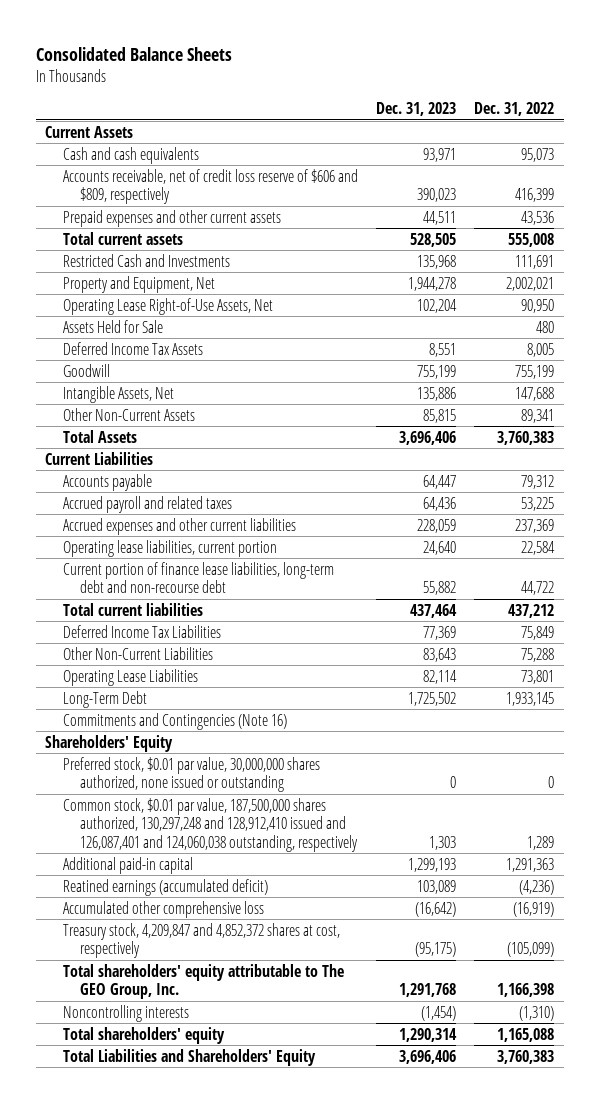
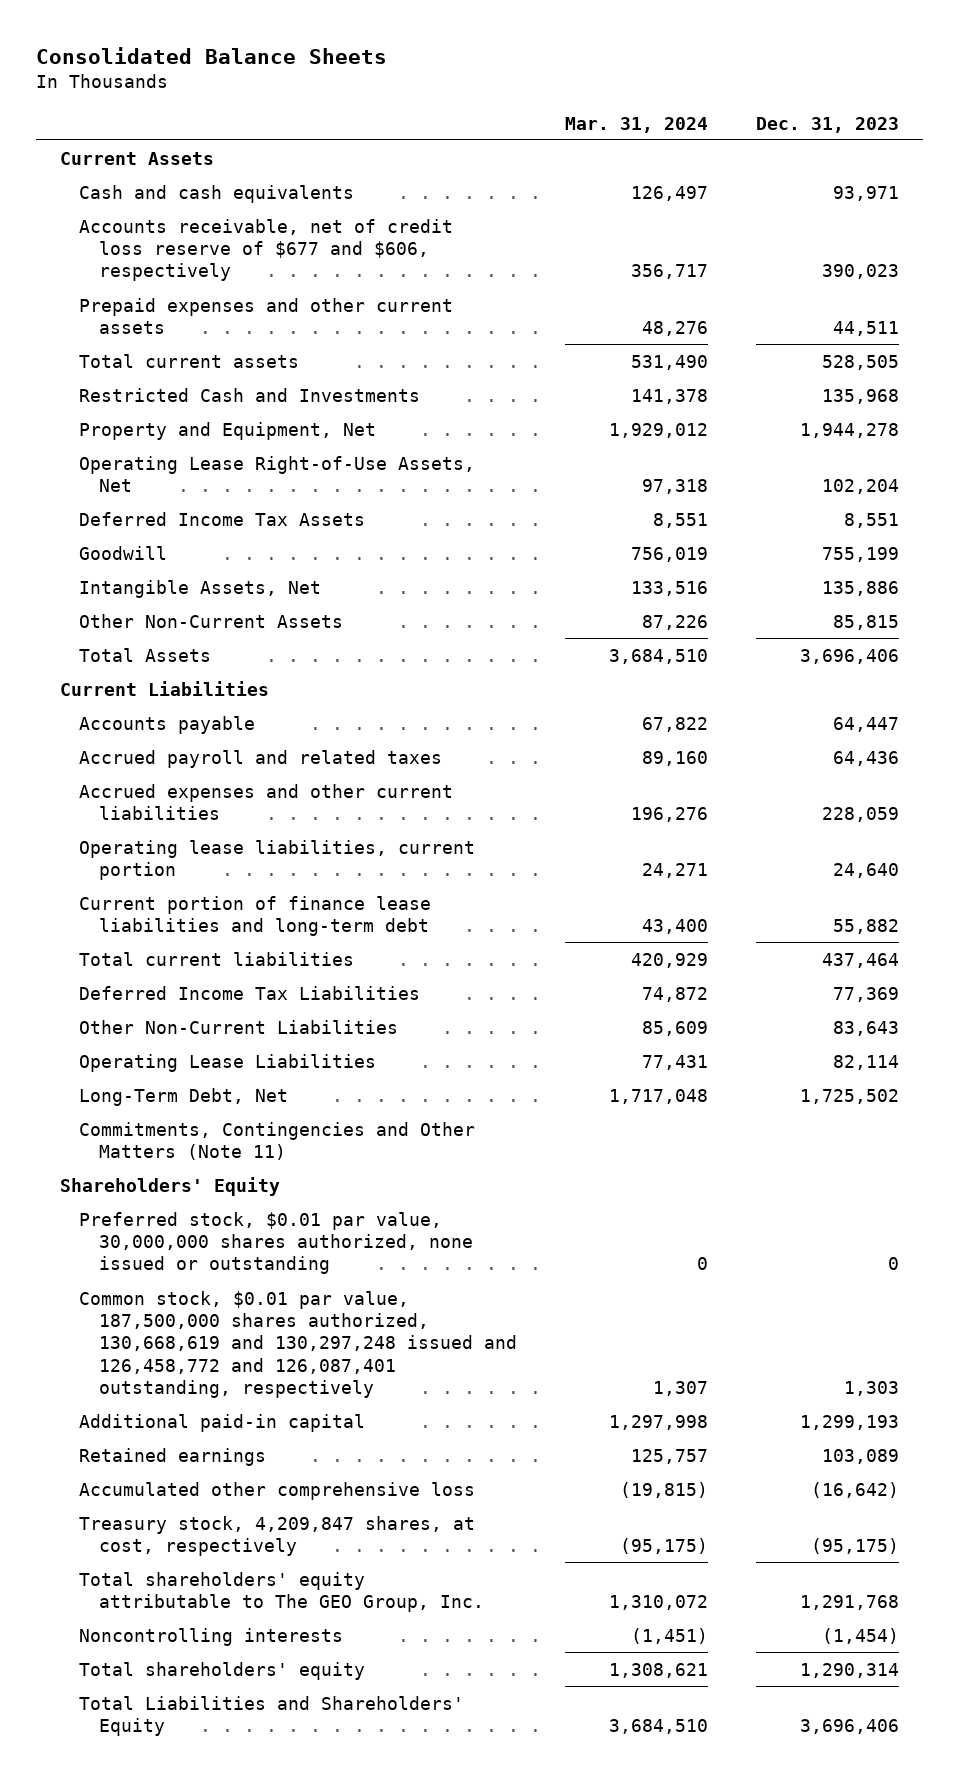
[474,102,555,117] Dec. 31, 2022 -> none
none -> [564,116,708,133] Mar. 31, 2024
[62,168,358,205] Accounts receivable, net of credit loss reserve of $606 and $809, respectively -> [79,218,454,282] Accounts receivable, net of credit loss reserve of $677 and $606, respectively
[62,319,163,333] Assets Held for Sale -> none
[62,561,334,594] Current portion of finance lease liabilities, long-term debt and non-recourse debt -> [79,895,432,936] Current portion of finance lease liabilities and long-term debt
[62,690,147,708] Long-Term Debt -> [79,1087,289,1106] Long-Term Debt, Net
[62,712,287,730] Commitments and Contingencies (Note 16) -> [79,1121,476,1160] Commitments, Contingencies and Other Matters (Note 11)
[62,797,358,852] Common stock, $0.01 par value, 187,500,000 shares authorized, 130,297,248 and 128,912,410 issued and 126,087,401 and 124,060,038 outstanding, respectively -> [79,1290,517,1398] Common stock, $0.01 par value, 187,500,000 shares authorized, 130,668,619 and 130,297,248 issued and 126,458,772 and 126,087,401 outstanding, respectively
[62,878,268,896] Reatined earnings (accumulated deficit) -> [79,1447,267,1466] Retained earnings
[62,922,340,959] Treasury stock, 4,209,847 and 4,852,372 shares at cost, respectively -> [79,1515,476,1556] Treasury stock, 4,209,847 shares, at cost, respectively

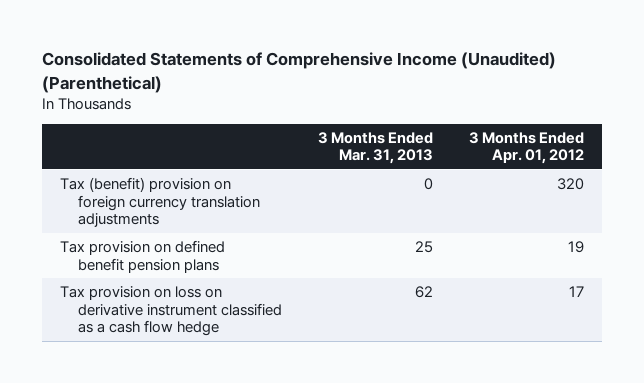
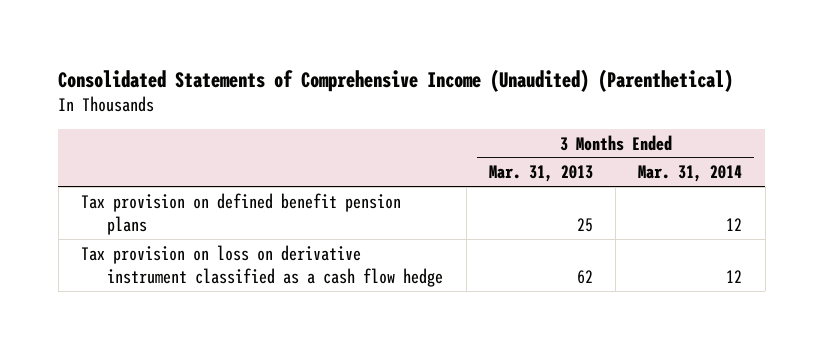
[469,131,585,165] 3 Months Ended Apr. 01, 2012 -> none
none -> [638,165,743,183] Mar. 31, 2014
[60,177,260,228] Tax (benefit) provision on foreign currency translation adjustments -> none

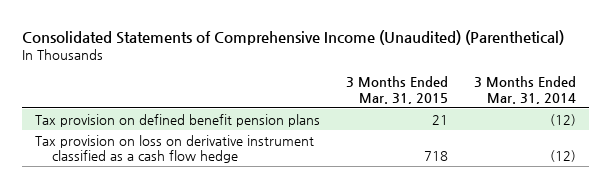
[488,165,593,183] Mar. 31, 2013 -> none
none -> [346,76,449,104] 3 Months Ended Mar. 31, 2015
[726,217,743,231] 12 -> [549,113,576,126] (12)
[726,269,743,283] 12 -> [549,150,576,163] (12)

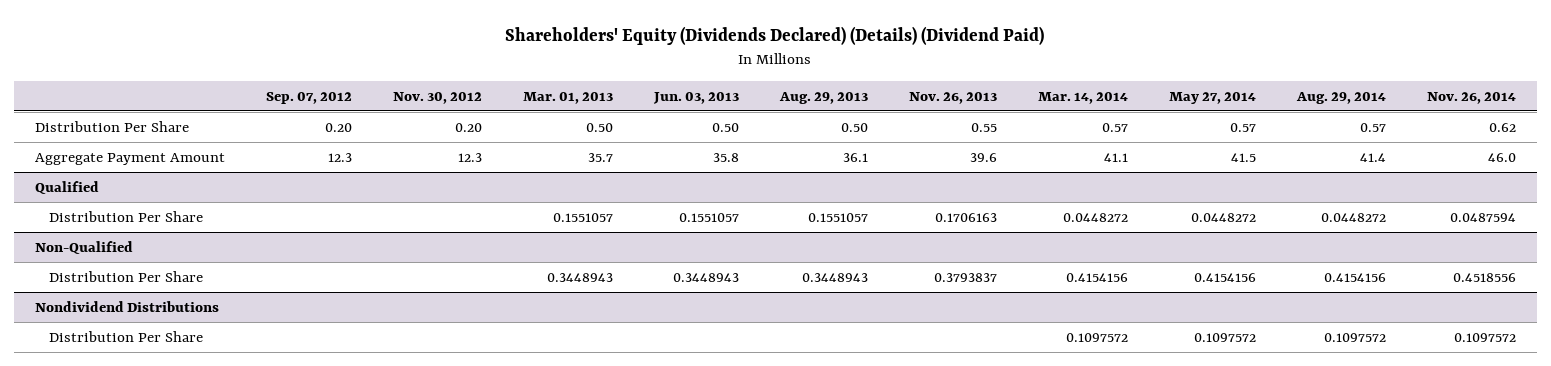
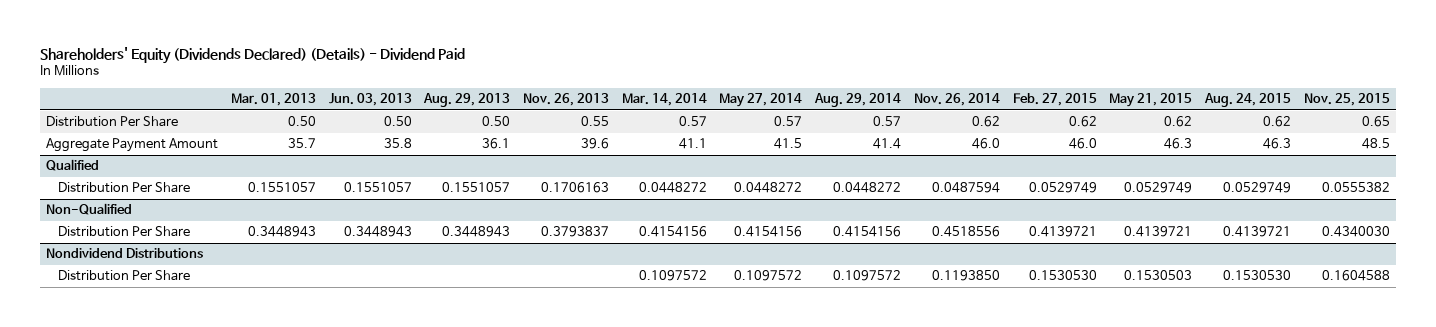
[505,25,1045,45] Shareholders' Equity (Dividends Declared) (Details) (Dividend Paid) -> [39,46,465,64] Shareholders' Equity (Dividends Declared) (Details) - Dividend Paid
[265,91,352,104] Sep. 07, 2012 -> none
[392,91,482,104] Nov. 30, 2012 -> none
none -> [1012,93,1097,107] Feb. 27, 2015
none -> [1109,93,1193,108] May 21, 2015
none -> [1204,93,1292,108] Aug. 24, 2015
none -> [1303,93,1390,107] Nov. 25, 2015
[1454,332,1517,342] 0.1097572 -> [931,270,1000,282] 0.1193850

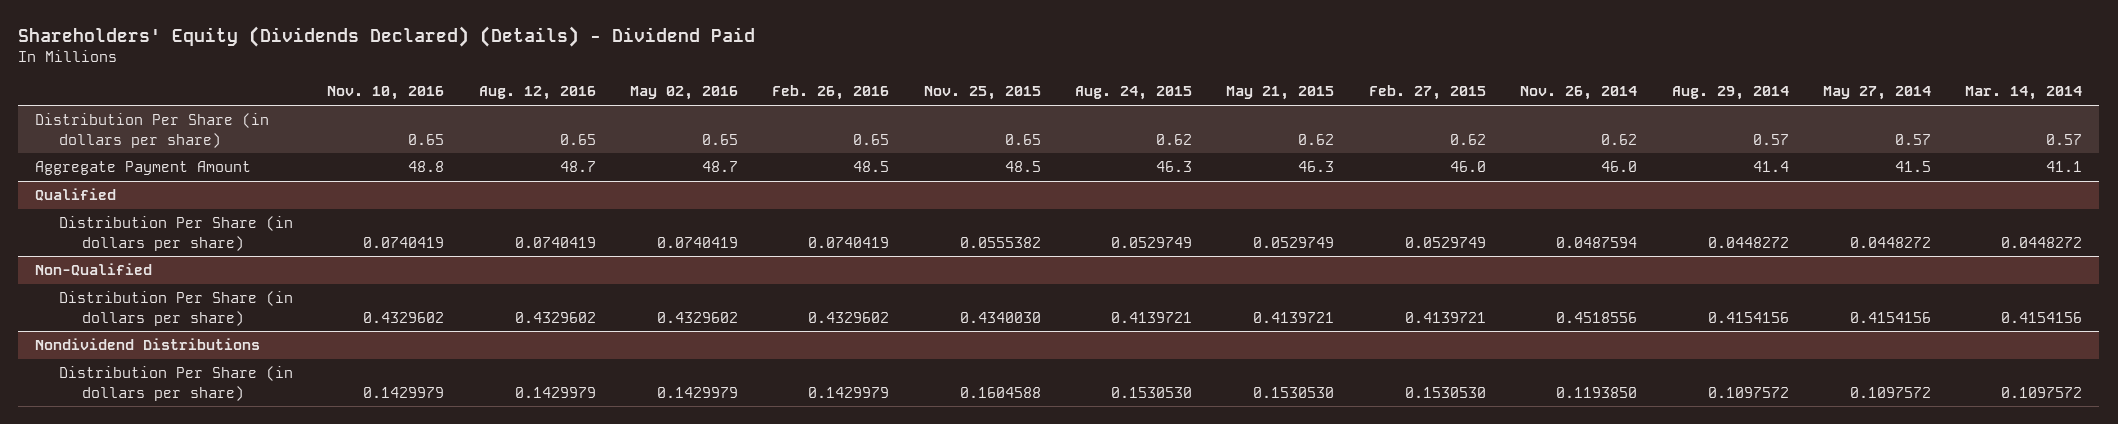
[230,93,316,107] Mar. 01, 2013 -> none
[328,93,412,107] Jun. 03, 2013 -> none
[423,93,511,108] Aug. 29, 2013 -> none
[523,93,610,107] Nov. 26, 2013 -> none
none -> [327,86,445,101] Nov. 10, 2016
none -> [478,86,596,101] Aug. 12, 2016
none -> [630,86,739,101] May 02, 2016
none -> [772,85,890,101] Feb. 26, 2016
[46,116,179,128] Distribution Per Share -> [35,113,270,148] Distribution Per Share (in dollars per share)
[57,182,190,194] Distribution Per Share -> [58,216,293,251] Distribution Per Share (in dollars per share)
[57,226,190,238] Distribution Per Share -> [58,291,293,326] Distribution Per Share (in dollars per share)
[57,270,190,282] Distribution Per Share -> [58,366,293,401] Distribution Per Share (in dollars per share)
[1124,270,1193,281] 0.1530503 -> [1253,386,1335,398] 0.1530530

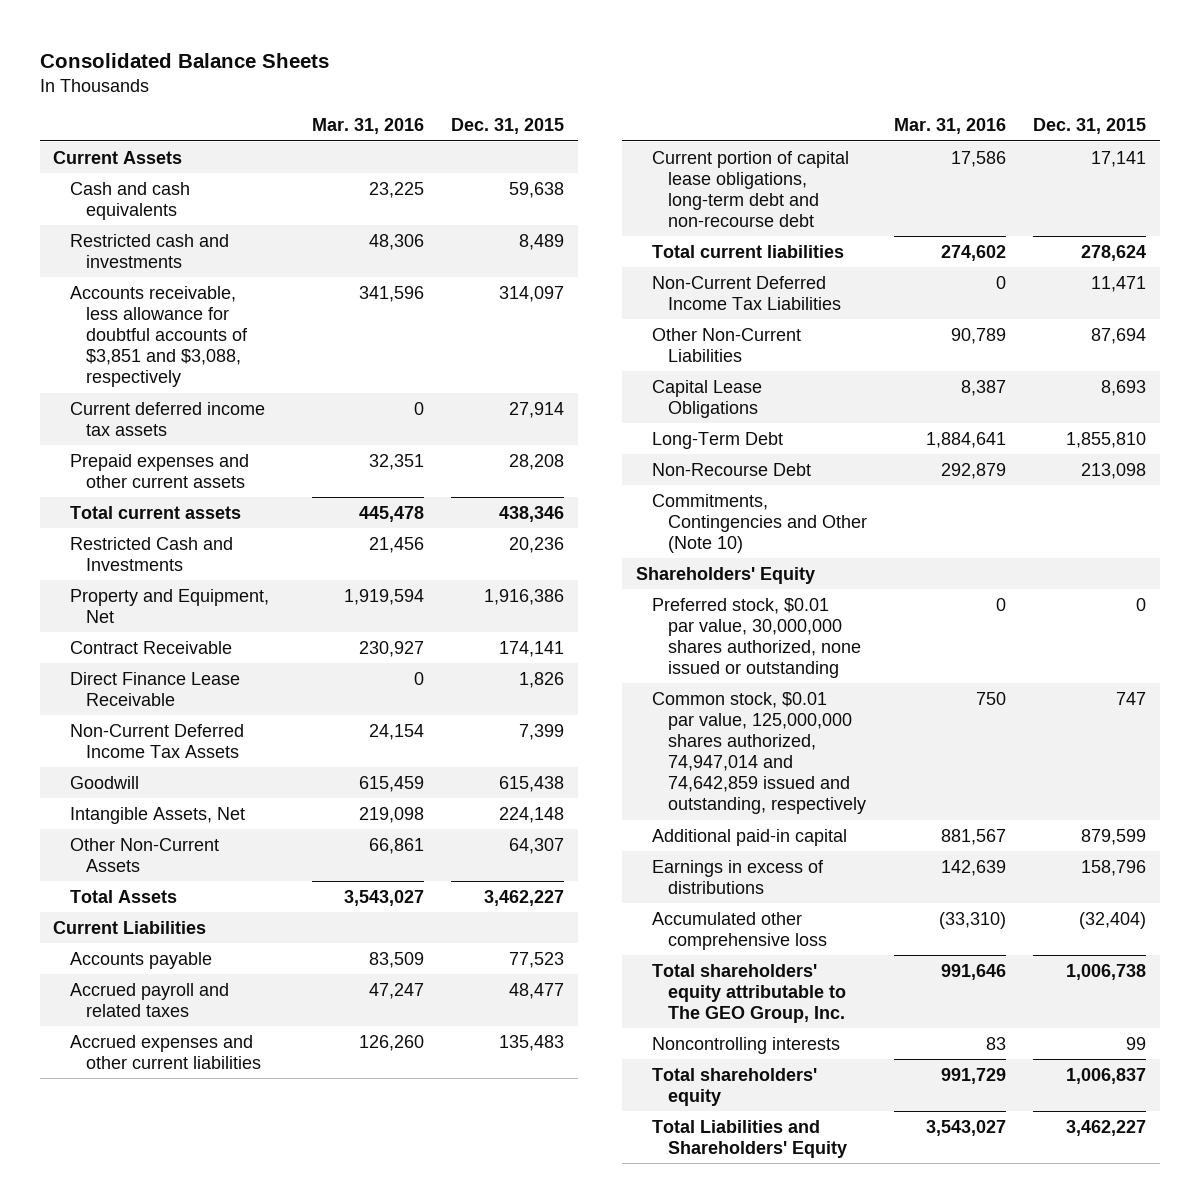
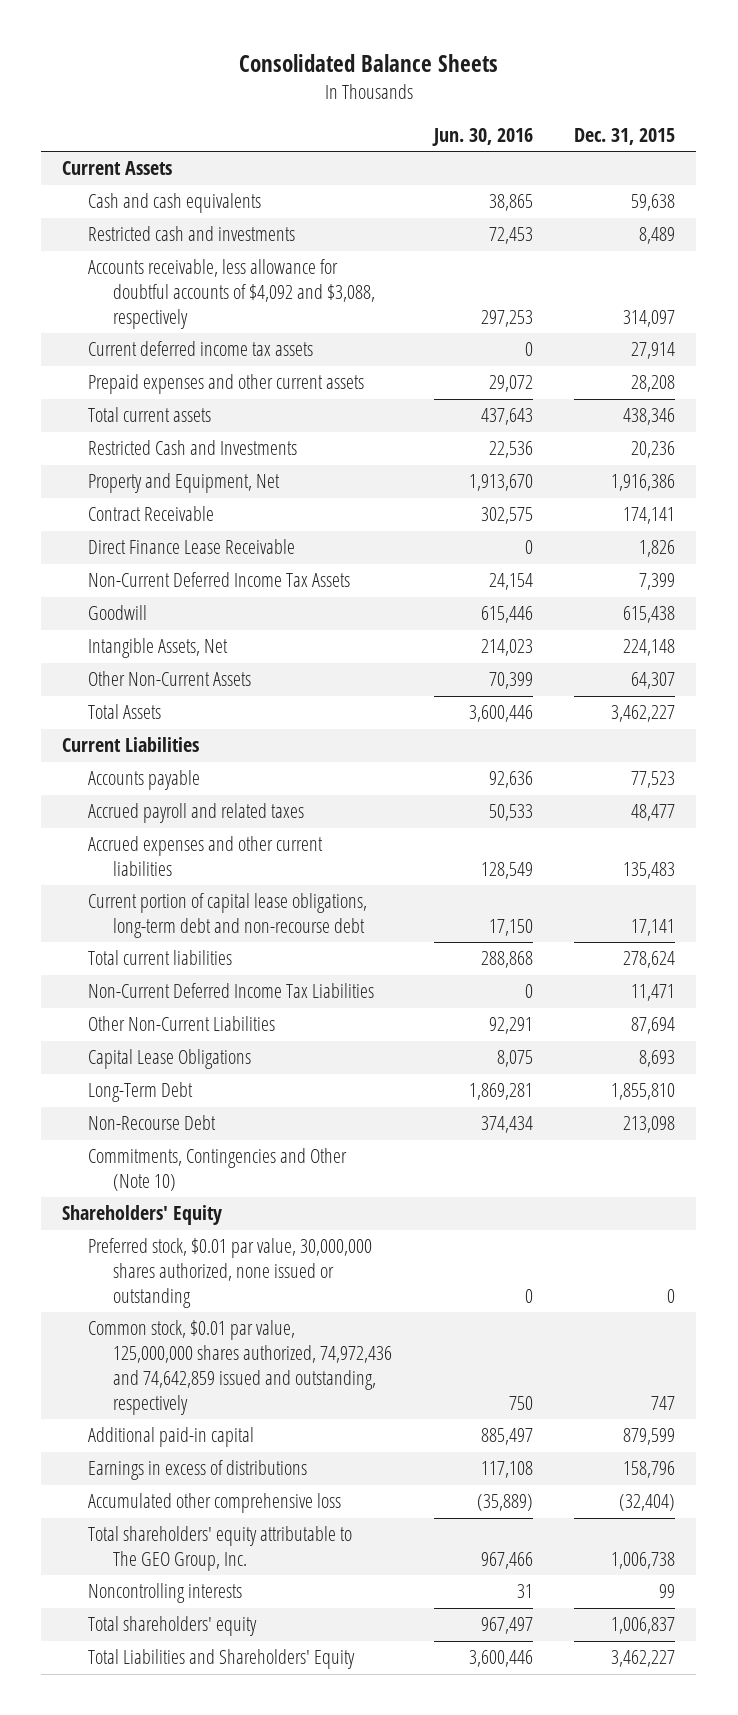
[311,118,424,135] Mar. 31, 2016 -> none
none -> [431,127,533,146] Jun. 30, 2016
[69,285,248,388] Accounts receivable, less allowance for doubtful accounts of $3,851 and $3,088, respectively -> [87,259,376,329] Accounts receivable, less allowance for doubtful accounts of $4,092 and $3,088, respectively
[651,691,867,815] Common stock, $0.01 par value, 125,000,000 shares authorized, 74,947,014 and 74,642,859 issued and outstanding, respectively -> [87,1320,393,1415] Common stock, $0.01 par value, 125,000,000 shares authorized, 74,972,436 and 74,642,859 issued and outstanding, respectively

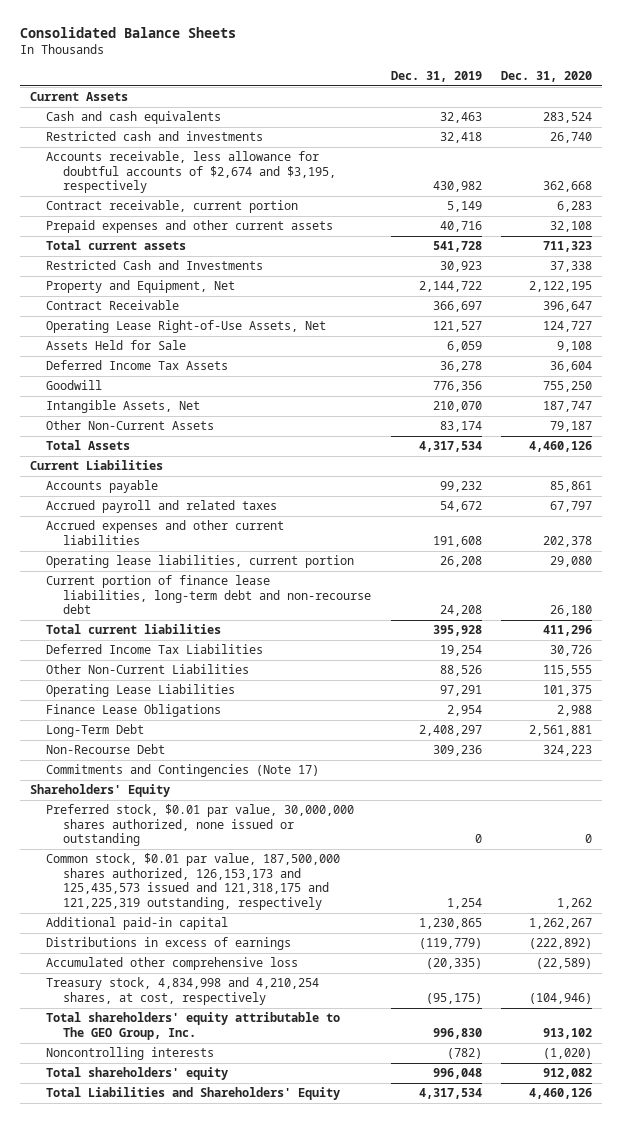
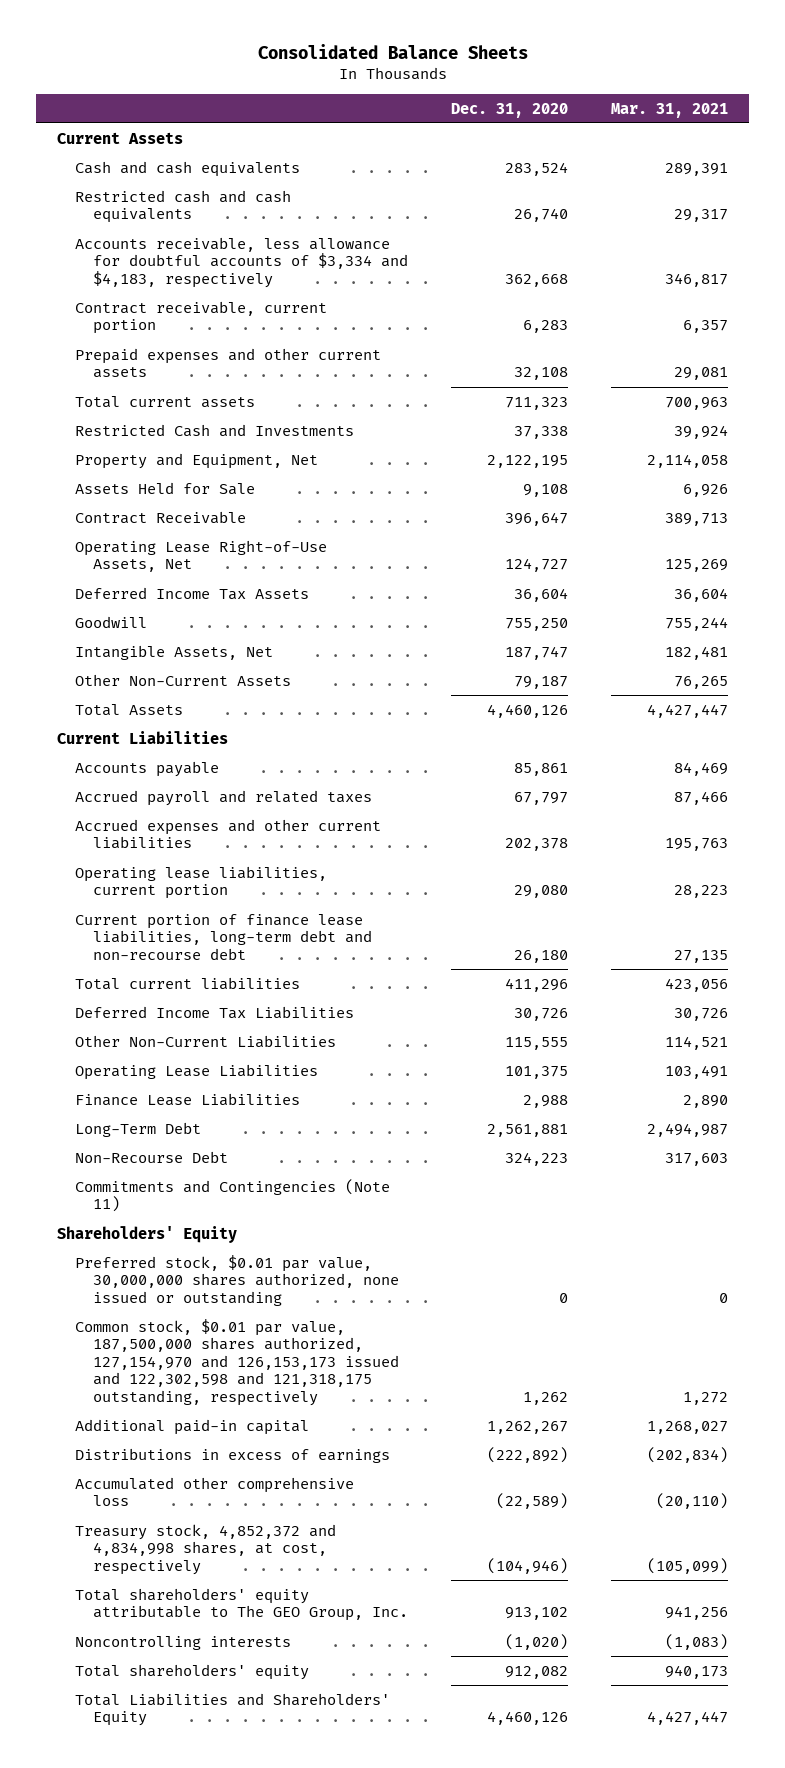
[390,71,482,83] Dec. 31, 2019 -> none
none -> [610,102,728,118] Mar. 31, 2021
[46,131,264,142] Restricted cash and investments -> [75,189,292,224] Restricted cash and cash equivalents
[46,151,336,194] Accounts receivable, less allowance for doubtful accounts of $2,674 and $3,195, respectively -> [75,236,409,288] Accounts receivable, less allowance for doubtful accounts of $3,334 and $4,183, respectively
[46,340,187,351] Assets Held for Sale -> [75,481,256,495] Assets Held for Sale
[46,704,222,718] Finance Lease Obligations -> [75,1092,301,1106] Finance Lease Liabilities
[46,764,320,778] Commitments and Contingencies (Note 17) -> [75,1178,391,1213] Commitments and Contingencies (Note 11)
[46,853,341,910] Common stock, $0.01 par value, 187,500,000 shares authorized, 126,153,173 and 125,435,573 issued and 121,318,175 and 121,225,319 outstanding, respectively -> [75,1318,400,1407] Common stock, $0.01 par value, 187,500,000 shares authorized, 127,154,970 and 126,153,173 issued and 122,302,598 and 121,318,175 outstanding, respectively
[46,977,320,1005] Treasury stock, 4,834,998 and 4,210,254 shares, at cost, respectively -> [75,1523,337,1575] Treasury stock, 4,852,372 and 4,834,998 shares, at cost, respectively

